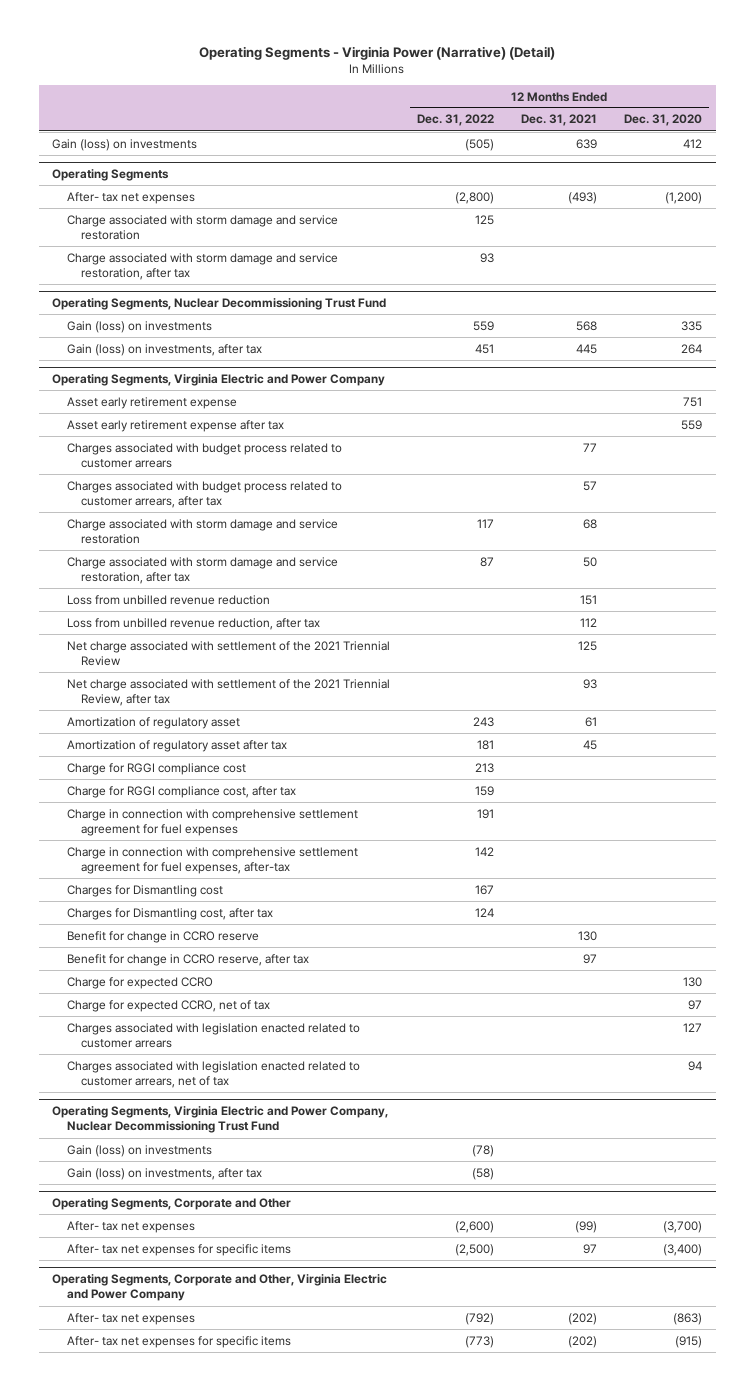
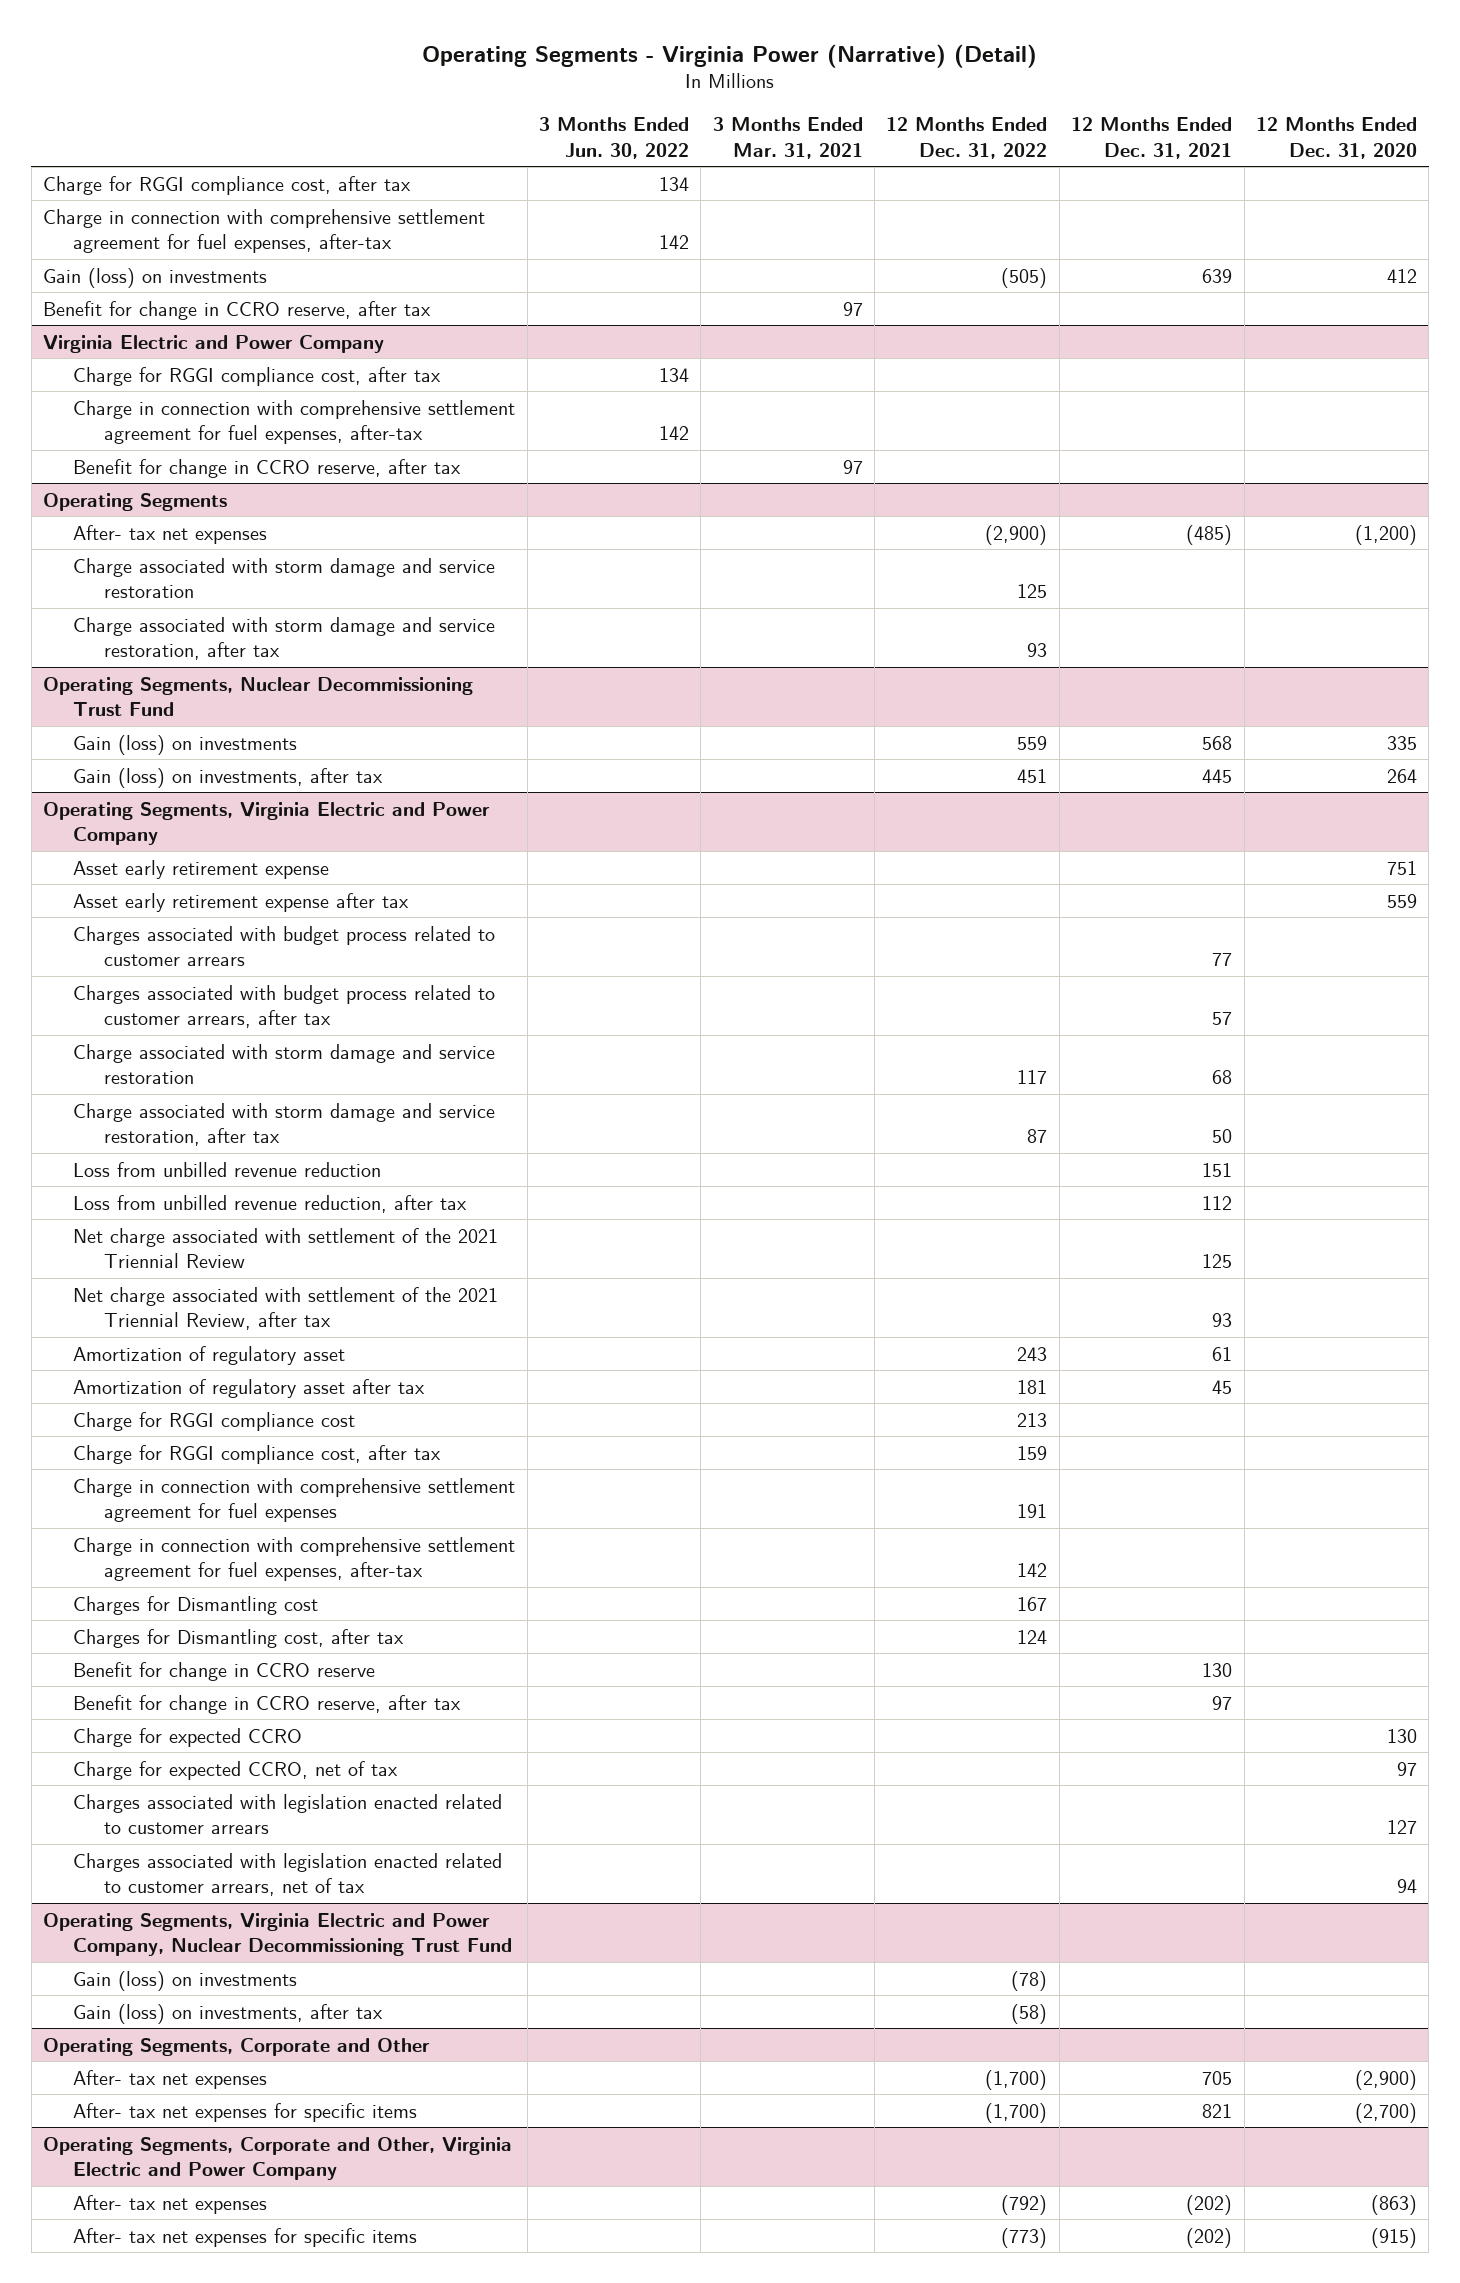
none -> [539,117,690,159] 3 Months Ended Jun. 30, 2022
none -> [712,117,863,159] 3 Months Ended Mar. 31, 2021
none -> [43,175,412,195] Charge for RGGI compliance cost, after tax
none -> [43,208,486,253] Charge in connection with comprehensive settlement agreement for fuel expenses, after-tax
none -> [43,300,432,320] Benefit for change in CCRO reserve, after tax
none -> [43,334,385,353] Virginia Electric and Power Company
none -> [73,366,442,386] Charge for RGGI compliance cost, after tax
none -> [73,399,516,444] Charge in connection with comprehensive settlement agreement for fuel expenses, after-tax
none -> [73,458,462,478] Benefit for change in CCRO reserve, after tax
[454,191,494,204] (2,800) -> [985,524,1048,545] (2,900)
[567,191,597,204] (493) -> [1186,524,1233,545] (485)
[454,1220,494,1233] (2,600) -> [985,2069,1048,2090] (1,700)
[574,1220,597,1233] (99) -> [1202,2070,1233,2085] 705
[663,1220,703,1233] (3,700) -> [1354,2069,1417,2090] (2,900)
[454,1243,494,1256] (2,500) -> [985,2102,1048,2123] (1,700)
[582,1243,597,1254] 97 -> [1202,2103,1233,2118] 821
[663,1243,703,1256] (3,400) -> [1354,2102,1417,2123] (2,700)

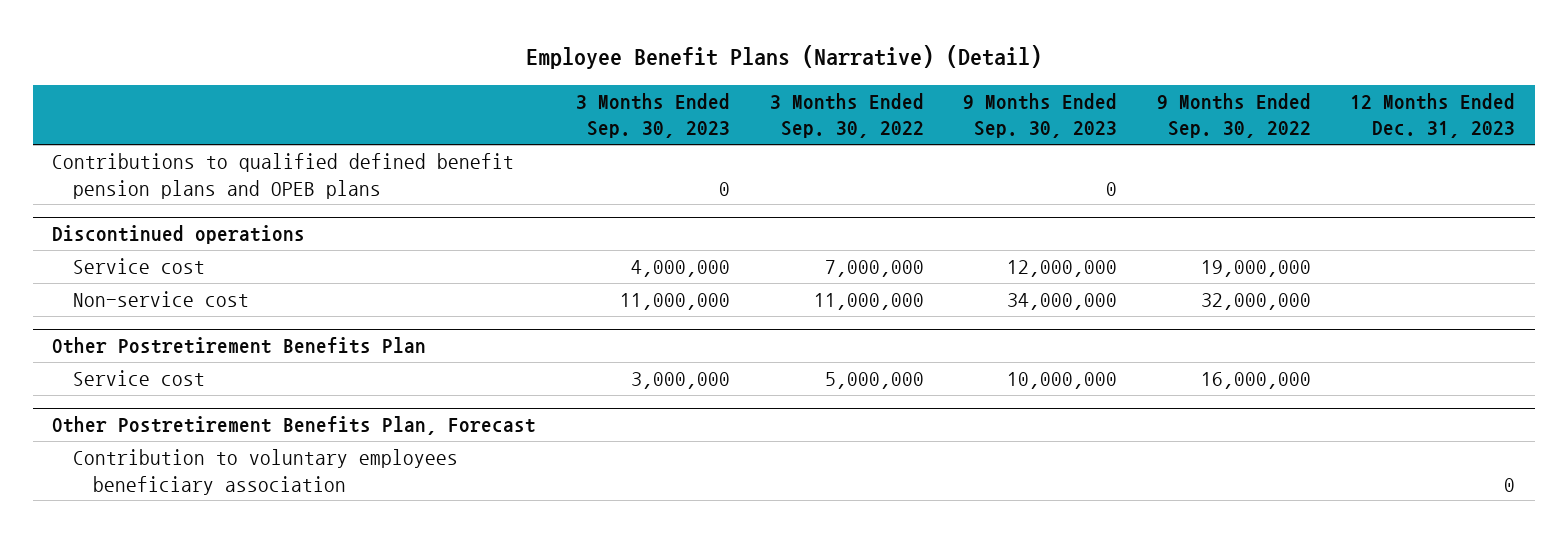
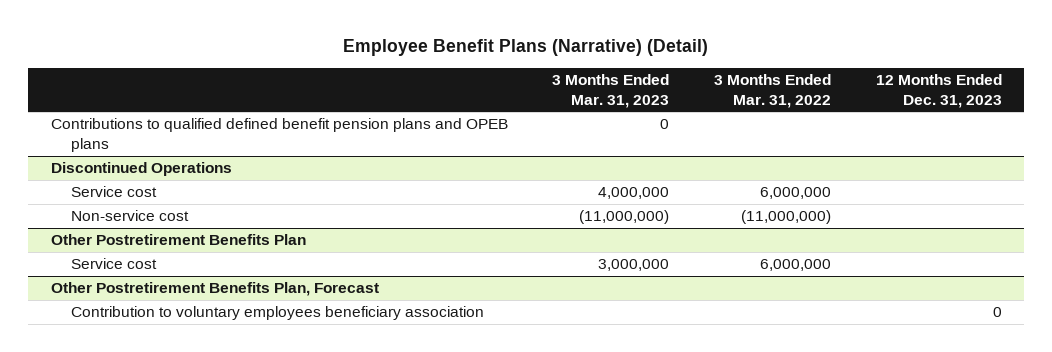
[575,92,730,139] 3 Months Ended Sep. 30, 2023 -> none
[769,92,924,139] 3 Months Ended Sep. 30, 2022 -> none
[963,92,1118,139] 9 Months Ended Sep. 30, 2023 -> none
[1156,92,1311,139] 9 Months Ended Sep. 30, 2022 -> none
none -> [552,74,670,108] 3 Months Ended Mar. 31, 2023
none -> [714,74,832,108] 3 Months Ended Mar. 31, 2022
[52,225,306,245] Discontinued operations -> [50,162,232,177] Discontinued Operations

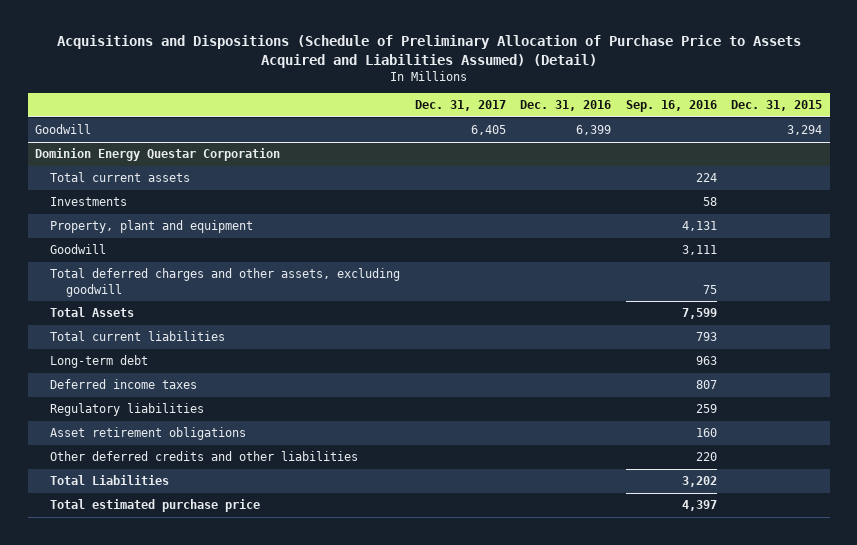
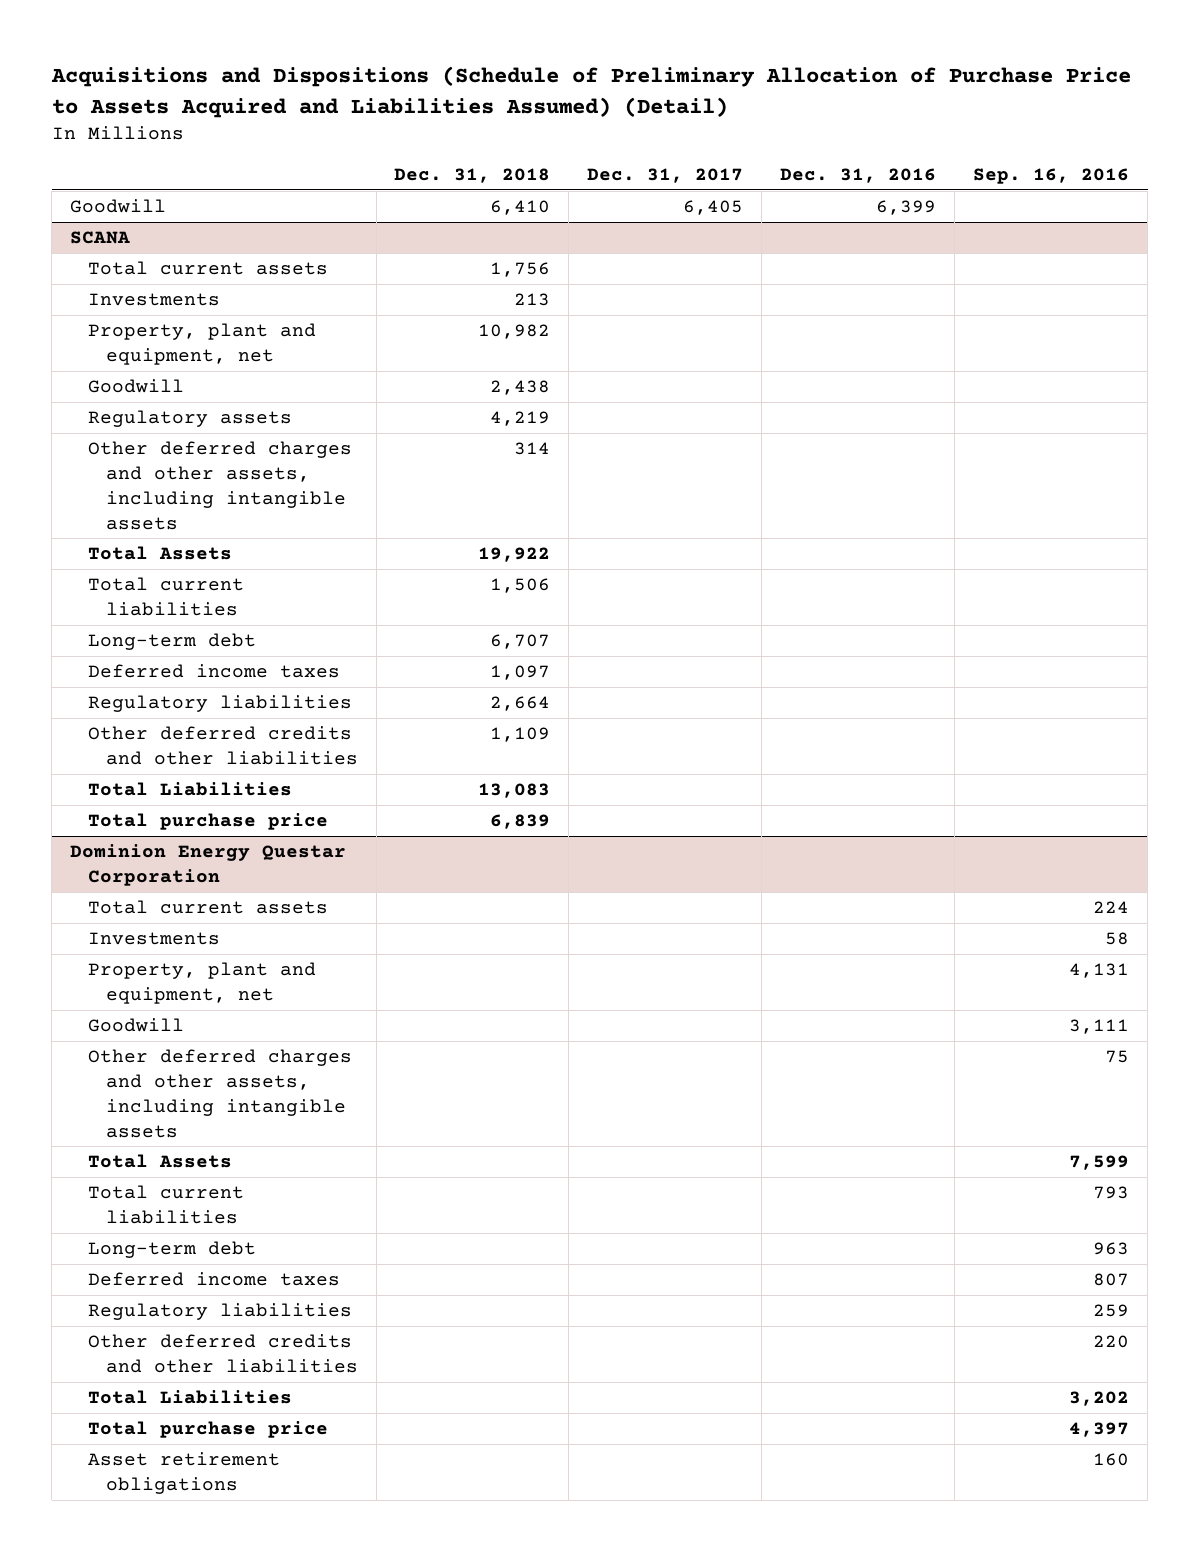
[731,100,823,112] Dec. 31, 2015 -> none
none -> [394,167,551,183] Dec. 31, 2018
none -> [70,231,131,245] SCANA
none -> [87,261,328,276] Total current assets
none -> [87,293,220,307] Investments
none -> [87,323,316,365] Property, plant and equipment, net
none -> [87,379,184,394] Goodwill
none -> [87,410,292,428] Regulatory assets
none -> [87,441,352,530] Other deferred charges and other assets, including intangible assets
none -> [87,546,232,561] Total Assets
none -> [87,577,244,616] Total current liabilities
none -> [87,633,256,651] Long-term debt
none -> [87,664,340,679] Deferred income taxes
none -> [87,695,352,713] Regulatory liabilities
none -> [87,726,358,765] Other deferred credits and other liabilities
none -> [87,782,292,797] Total Liabilities
none -> [87,813,328,831] Total purchase price
[50,220,254,234] Property, plant and equipment -> [87,962,316,1004] Property, plant and equipment, net
[50,268,401,297] Total deferred charges and other assets, excluding goodwill -> [87,1049,352,1138] Other deferred charges and other assets, including intangible assets
[50,499,261,513] Total estimated purchase price -> [87,1421,328,1439] Total purchase price
[50,427,247,441] Asset retirement obligations -> [87,1452,280,1494] Asset retirement obligations

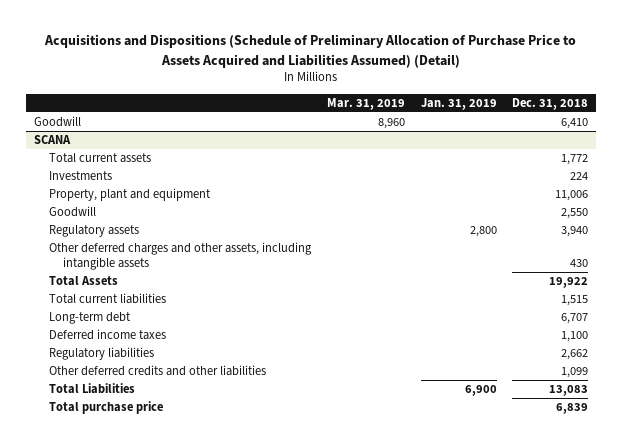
[587,167,744,183] Dec. 31, 2017 -> none
[780,167,937,183] Dec. 31, 2016 -> none
[973,167,1130,184] Sep. 16, 2016 -> none
none -> [326,97,405,110] Mar. 31, 2019
none -> [420,97,497,110] Jan. 31, 2019
[490,262,551,278] 1,756 -> [561,154,589,166] 1,772
[514,293,551,307] 213 -> [570,172,589,181] 224
[87,323,316,365] Property, plant and equipment, net -> [48,188,211,202] Property, plant and equipment
[478,324,551,340] 10,982 -> [555,190,589,202] 11,006
[490,380,551,396] 2,438 -> [561,208,589,220] 2,550
[490,411,551,427] 4,219 -> [561,226,589,238] 3,940
[514,442,551,456] 314 -> [570,258,589,267] 430
[490,578,551,594] 1,506 -> [561,295,589,307] 1,515
[490,665,551,681] 1,097 -> [561,331,589,343] 1,100
[490,696,551,712] 2,664 -> [561,349,589,361] 2,662
[490,727,551,743] 1,109 -> [561,367,589,379] 1,099
[70,844,347,886] Dominion Energy Questar Corporation -> none
[87,900,328,915] Total current assets -> none
[87,932,220,946] Investments -> none
[87,962,316,1004] Property, plant and equipment, net -> none
[87,1018,184,1033] Goodwill -> none
[87,1049,352,1138] Other deferred charges and other assets, including intangible assets -> none
[87,1154,232,1169] Total Assets -> none
[87,1185,244,1224] Total current liabilities -> none
[87,1241,256,1259] Long-term debt -> none
[87,1272,340,1287] Deferred income taxes -> none
[87,1303,352,1321] Regulatory liabilities -> none
[87,1334,358,1373] Other deferred credits and other liabilities -> none
[87,1390,292,1405] Total Liabilities -> none
[87,1421,328,1439] Total purchase price -> none
[87,1452,280,1494] Asset retirement obligations -> none

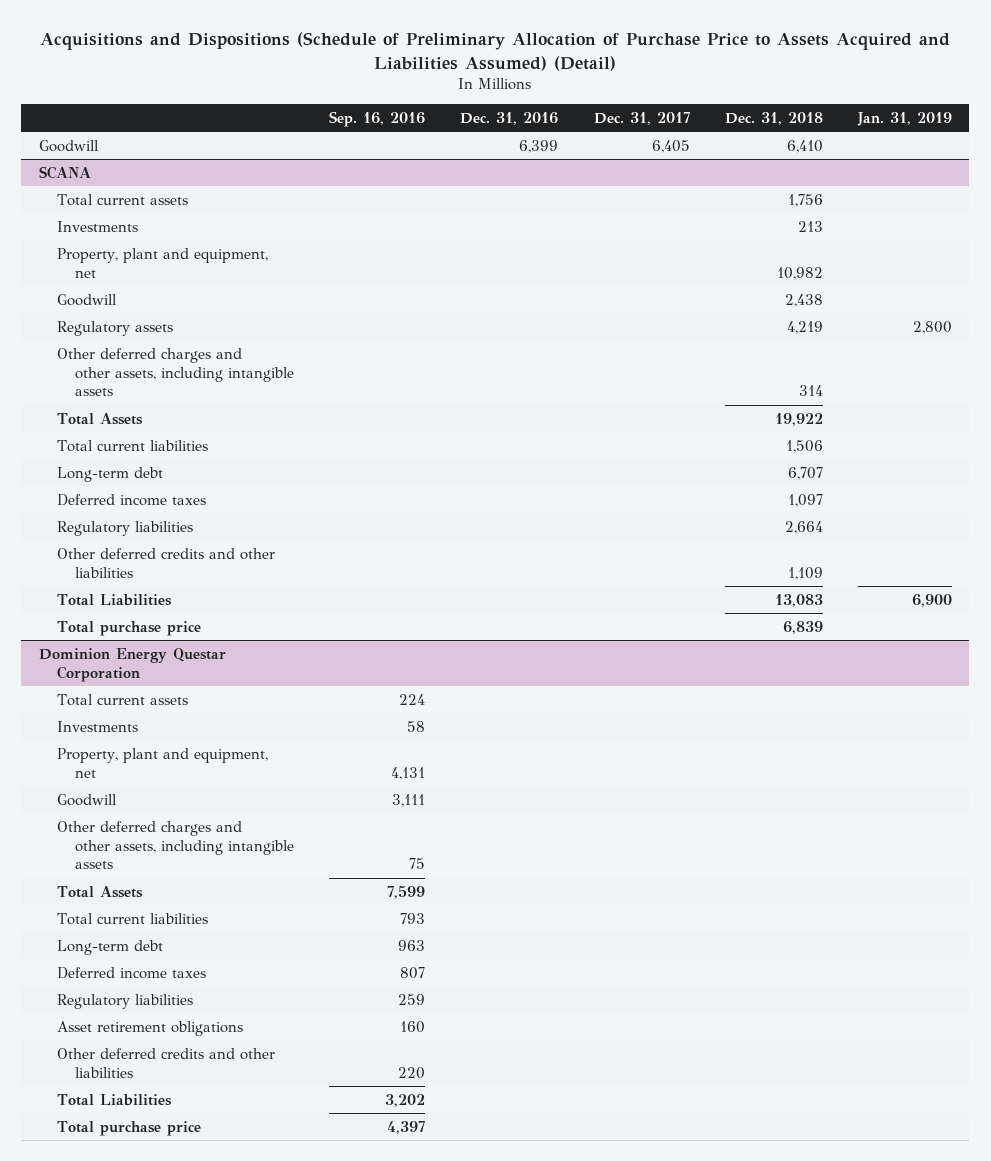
[326,97,405,110] Mar. 31, 2019 -> none
none -> [329,110,426,127] Sep. 16, 2016
none -> [460,111,559,125] Dec. 31, 2016
none -> [593,111,690,125] Dec. 31, 2017
[561,154,589,166] 1,772 -> [787,193,823,207] 1,756
[570,172,589,181] 224 -> [797,220,823,232] 213
[48,188,211,202] Property, plant and equipment -> [56,247,268,278] Property, plant and equipment, net
[555,190,589,202] 11,006 -> [776,266,823,280] 10,982
[561,208,589,220] 2,550 -> [784,293,823,307] 2,438
[561,226,589,238] 3,940 -> [786,320,823,334] 4,219
[570,258,589,267] 430 -> [798,385,823,397] 314
[561,295,589,307] 1,515 -> [785,439,823,453] 1,506
[561,331,589,343] 1,100 -> [787,493,823,507] 1,097
[561,349,589,361] 2,662 -> [784,520,823,534] 2,664
[561,367,589,379] 1,099 -> [787,566,823,580] 1,109
none -> [39,647,227,682] Dominion Energy Questar Corporation
none -> [56,693,188,706] Total current assets
none -> [56,720,138,732] Investments
none -> [56,747,268,778] Property, plant and equipment, net
none -> [56,793,117,806] Goodwill
none -> [56,820,294,870] Other deferred charges and other assets, including intangible assets
none -> [56,885,143,898] Total Assets
none -> [56,912,208,925] Total current liabilities
none -> [56,939,163,955] Long-term debt
none -> [56,966,206,979] Deferred income taxes
none -> [56,993,193,1009] Regulatory liabilities
none -> [56,1020,243,1036] Asset retirement obligations
none -> [56,1047,275,1078] Other deferred credits and other liabilities
none -> [56,1093,172,1106] Total Liabilities
none -> [56,1120,201,1136] Total purchase price

